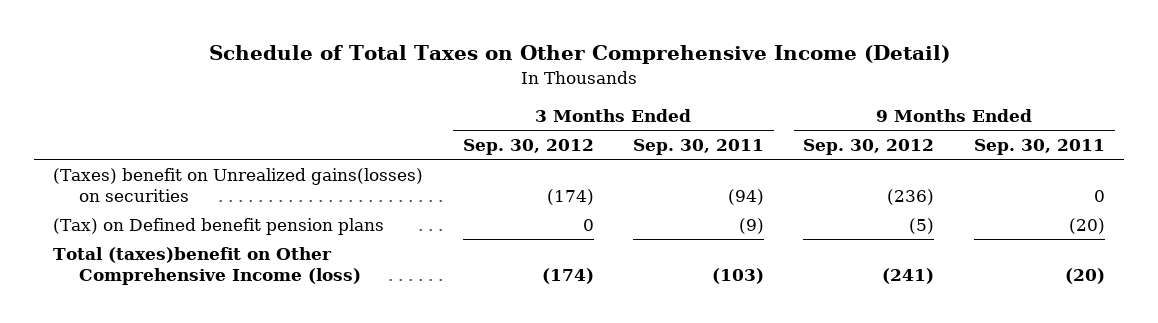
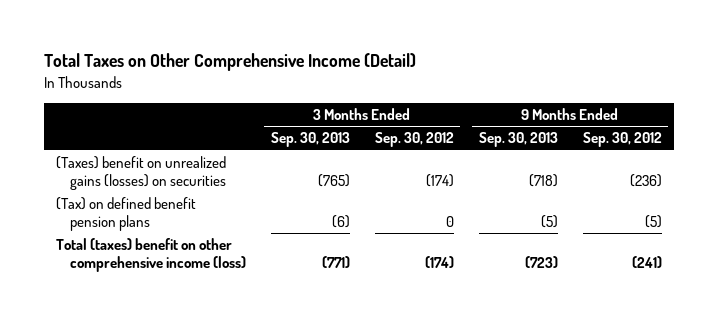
[209,45,951,65] Schedule of Total Taxes on Other Comprehensive Income (Detail) -> [43,53,416,72] Total Taxes on Other Comprehensive Income (Detail)
[633,139,765,156] Sep. 30, 2011 -> none
[973,139,1105,156] Sep. 30, 2011 -> none
none -> [270,132,350,148] Sep. 30, 2013
none -> [478,132,558,148] Sep. 30, 2013
[53,167,424,202] (Taxes) benefit on Unrealized gains(losses) on securities -> [56,156,227,190] (Taxes) benefit on unrealized gains (losses) on securities
[53,217,385,235] (Tax) on Defined benefit pension plans -> [56,197,197,231] (Tax) on defined benefit pension plans
[53,246,361,285] Total (taxes)benefit on Other Comprehensive Income (loss) -> [56,238,246,272] Total (taxes) benefit on other comprehensive income (loss)

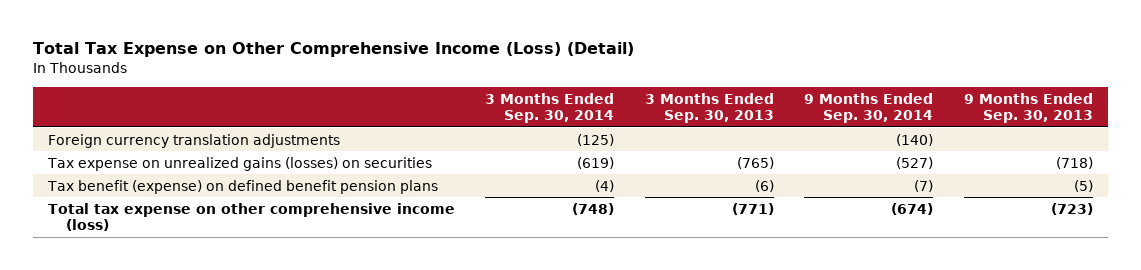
[43,53,416,72] Total Taxes on Other Comprehensive Income (Detail) -> [32,42,634,58] Total Tax Expense on Other Comprehensive Income (Loss) (Detail)
[374,132,454,148] Sep. 30, 2012 -> none
[582,132,662,148] Sep. 30, 2012 -> none
none -> [485,92,615,124] 3 Months Ended Sep. 30, 2014
none -> [804,92,934,124] 9 Months Ended Sep. 30, 2014
none -> [47,133,340,148] Foreign currency translation adjustments
[56,156,227,190] (Taxes) benefit on unrealized gains (losses) on securities -> [46,156,432,171] Tax expense on unrealized gains (losses) on securities
[56,197,197,231] (Tax) on defined benefit pension plans -> [46,179,438,194] Tax benefit (expense) on defined benefit pension plans
[56,238,246,272] Total (taxes) benefit on other comprehensive income (loss) -> [47,202,455,232] Total tax expense on other comprehensive income (loss)

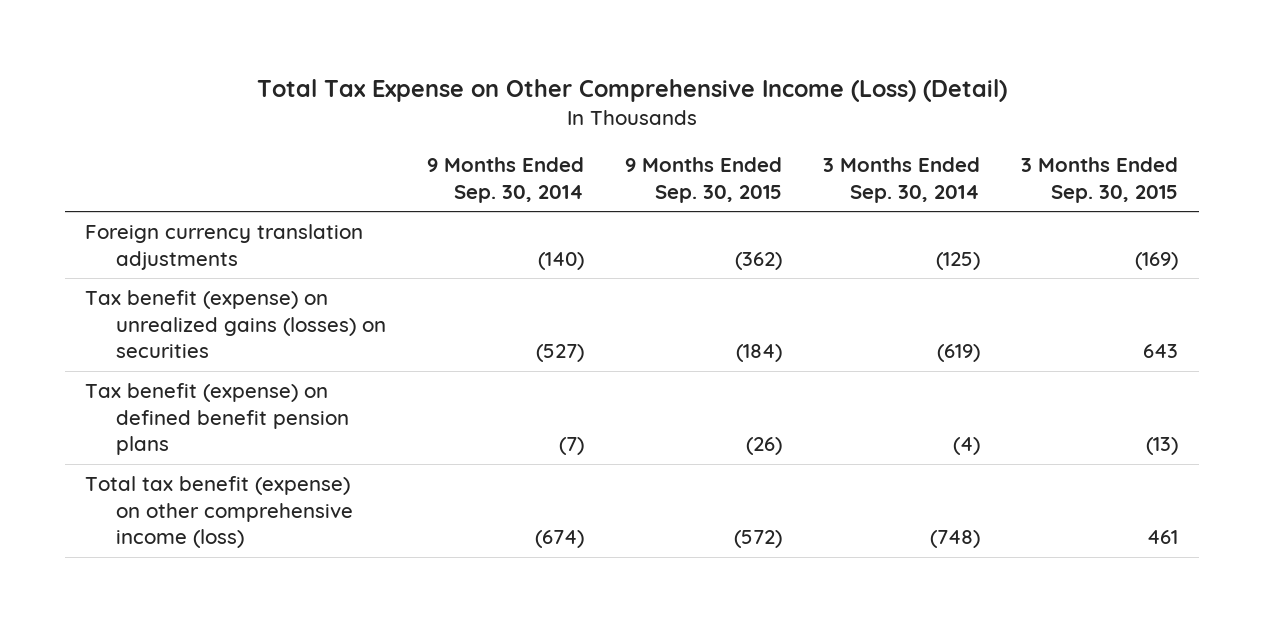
[644,92,774,124] 3 Months Ended Sep. 30, 2013 -> none
[963,92,1093,124] 9 Months Ended Sep. 30, 2013 -> none
none -> [625,157,783,203] 9 Months Ended Sep. 30, 2015
none -> [1021,157,1179,203] 3 Months Ended Sep. 30, 2015
[46,156,432,171] Tax expense on unrealized gains (losses) on securities -> [85,290,387,359] Tax benefit (expense) on unrealized gains (losses) on securities
[47,202,455,232] Total tax expense on other comprehensive income (loss) -> [85,476,354,549] Total tax benefit (expense) on other comprehensive income (loss)

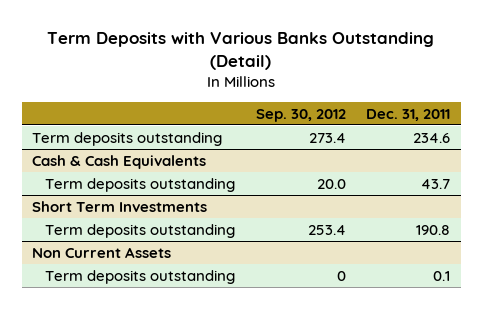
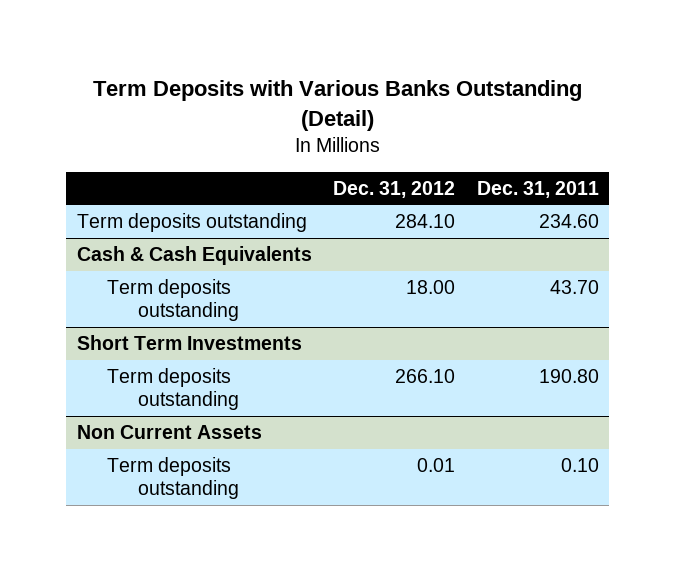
[255,108,346,122] Sep. 30, 2012 -> none
none -> [333,180,456,198] Dec. 31, 2012
[413,132,451,143] 234.6 -> [538,214,599,229] 234.60
[421,178,451,189] 43.7 -> [549,280,599,295] 43.70
[416,224,451,235] 190.8 -> [538,369,599,384] 190.80
[433,270,451,281] 0.1 -> [560,458,599,473] 0.10

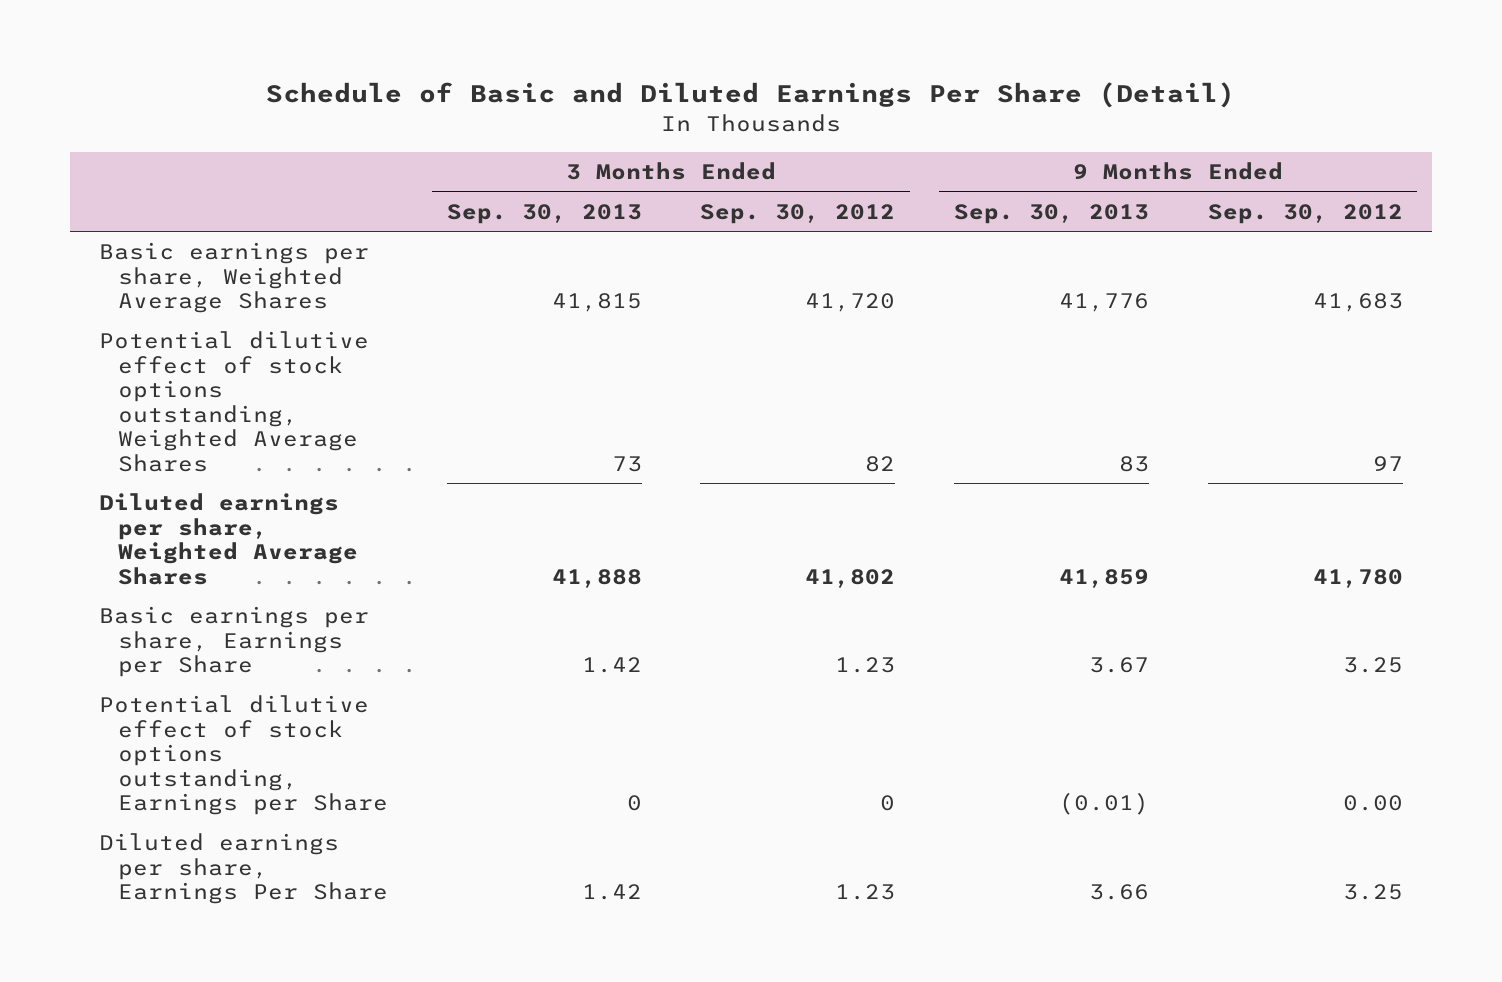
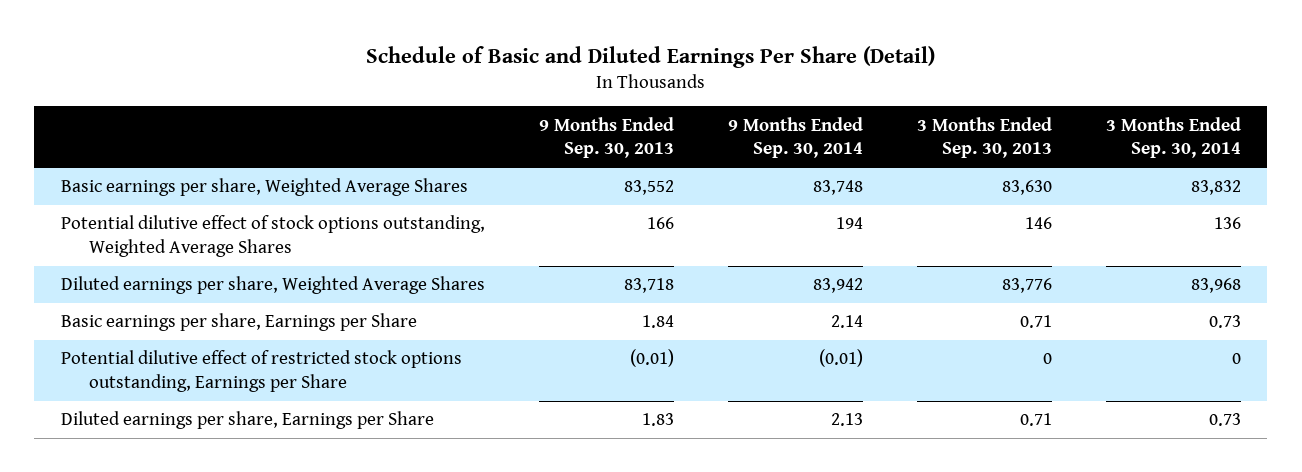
[700,203,896,224] Sep. 30, 2012 -> none
[1207,203,1403,224] Sep. 30, 2012 -> none
none -> [727,116,863,159] 9 Months Ended Sep. 30, 2014
none -> [1105,116,1241,159] 3 Months Ended Sep. 30, 2014
[551,293,642,313] 41,815 -> [1001,180,1052,196] 83,630
[1058,293,1149,313] 41,776 -> [623,180,674,196] 83,552
[611,455,642,472] 73 -> [1024,217,1052,230] 146
[1118,455,1149,472] 83 -> [646,217,674,230] 166
[551,568,642,588] 41,888 -> [1001,278,1052,294] 83,776
[1058,568,1149,588] 41,859 -> [623,278,674,294] 83,718
[581,657,642,674] 1.42 -> [1019,315,1052,329] 0.71
[1088,657,1149,674] 3.67 -> [641,315,674,329] 1.84
[98,695,388,816] Potential dilutive effect of stock options outstanding, Earnings per Share -> [61,350,463,392] Potential dilutive effect of restricted stock options outstanding, Earnings per Share
[98,833,388,905] Diluted earnings per share, Earnings Per Share -> [61,411,435,430] Diluted earnings per share, Earnings per Share
[581,884,642,901] 1.42 -> [1019,413,1052,427] 0.71
[1088,884,1149,901] 3.66 -> [641,413,674,427] 1.83

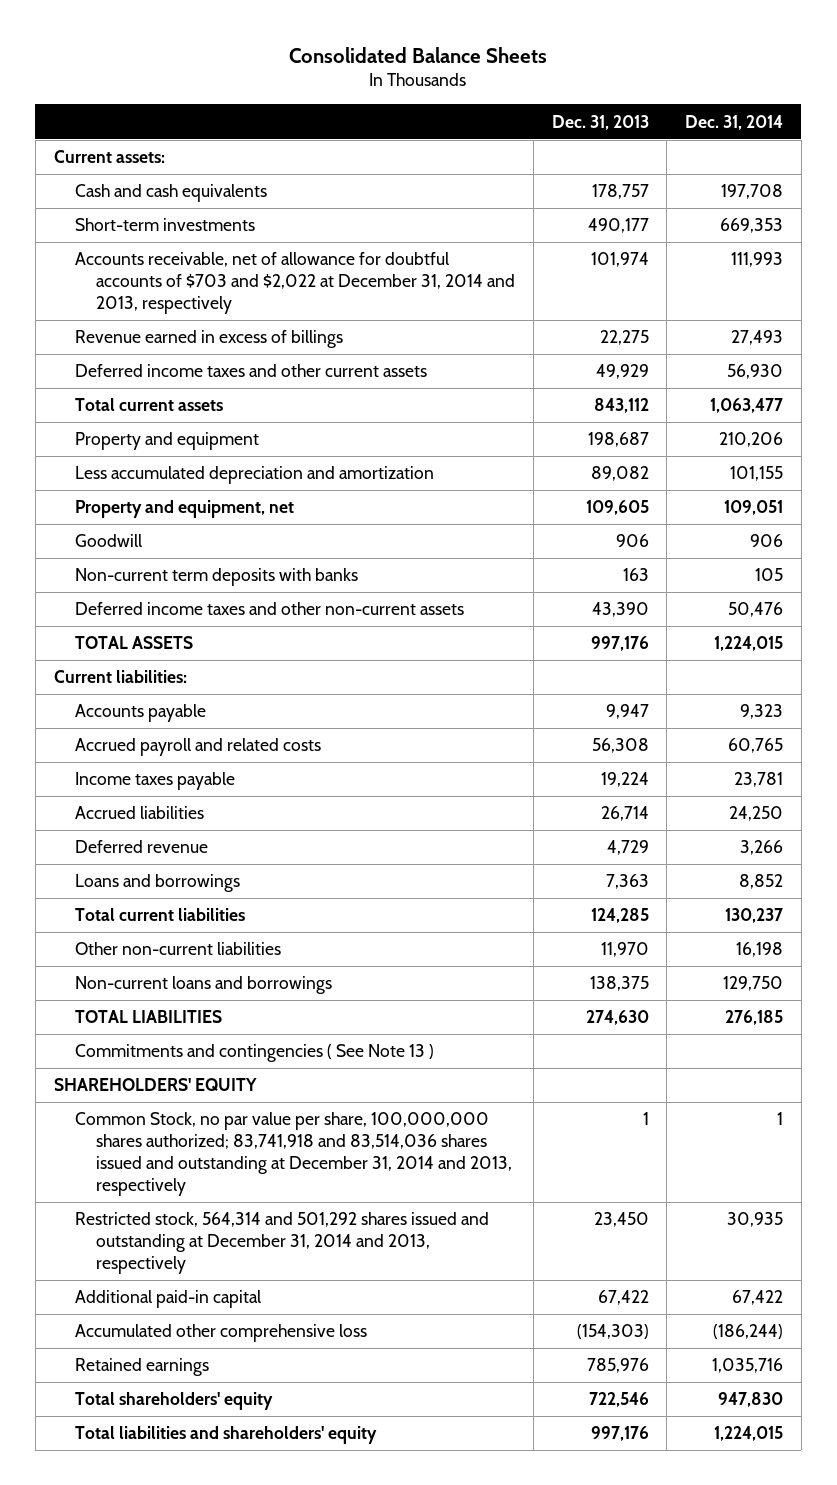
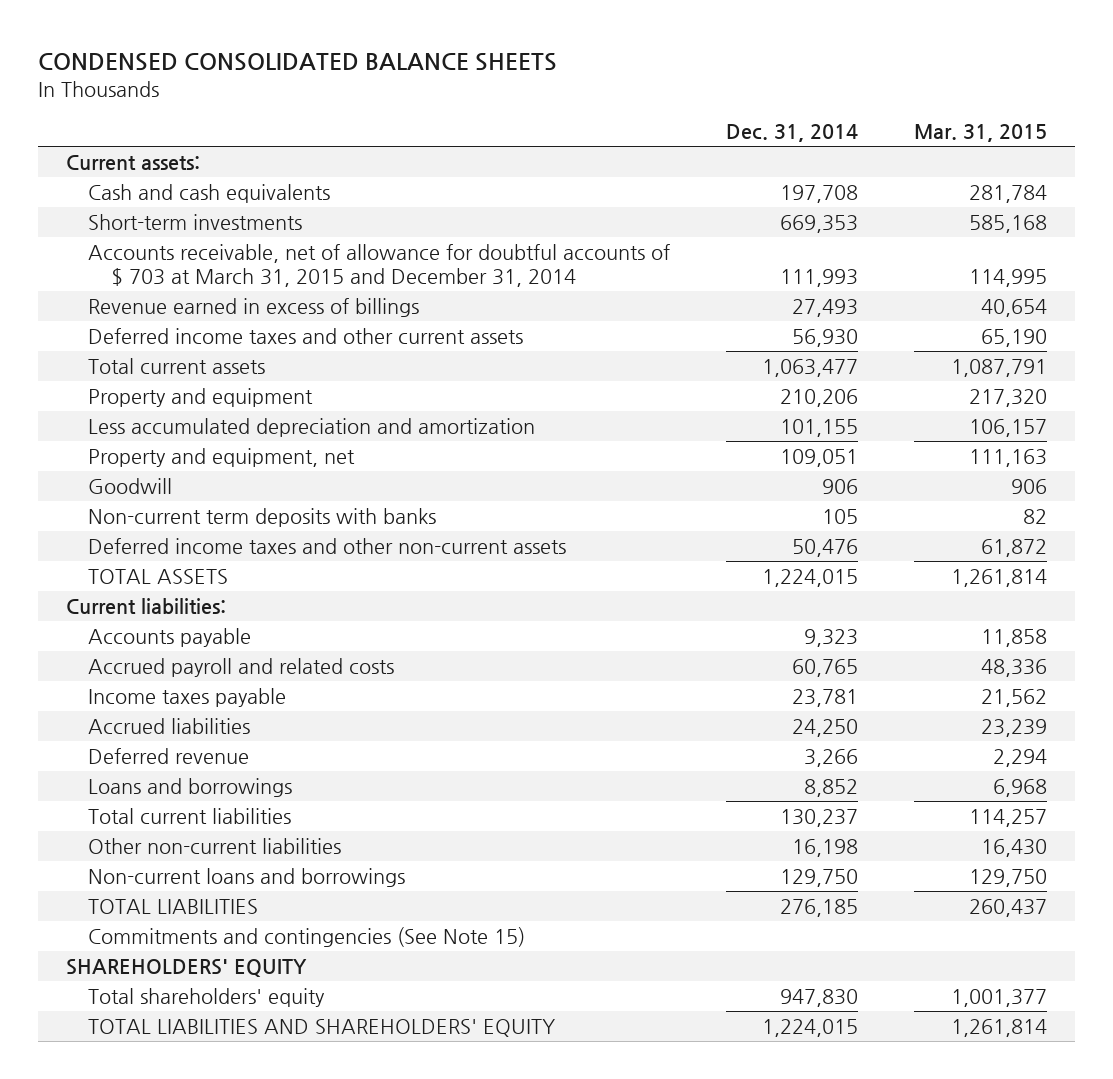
[289,46,548,63] Consolidated Balance Sheets -> [37,52,557,71] CONDENSED CONSOLIDATED BALANCE SHEETS
[551,114,649,130] Dec. 31, 2013 -> none
none -> [914,124,1048,143] Mar. 31, 2015
[74,252,516,314] Accounts receivable, net of allowance for doubtful accounts of $703 and $2,022 at December 31, 2014 and 2013, respectively -> [88,244,671,287] Accounts receivable, net of allowance for doubtful accounts of $ 703 at March 31, 2015 and December 31, 2014
[74,1044,434,1063] Commitments and contingencies ( See Note 13 ) -> [88,927,526,948] Commitments and contingencies (See Note 15)
[74,1112,513,1196] Common Stock, no par value per share, 100,000,000 shares authorized; 83,741,918 and 83,514,036 shares issued and outstanding at December 31, 2014 and 2013, respectively -> none
[74,1212,489,1274] Restricted stock, 564,314 and 501,292 shares issued and outstanding at December 31, 2014 and 2013, respectively -> none
[74,1290,261,1309] Additional paid-in capital -> none
[74,1324,367,1343] Accumulated other comprehensive loss -> none
[74,1358,209,1377] Retained earnings -> none
[74,1426,377,1445] Total liabilities and shareholders' equity -> [88,1019,556,1038] TOTAL LIABILITIES AND SHAREHOLDERS' EQUITY

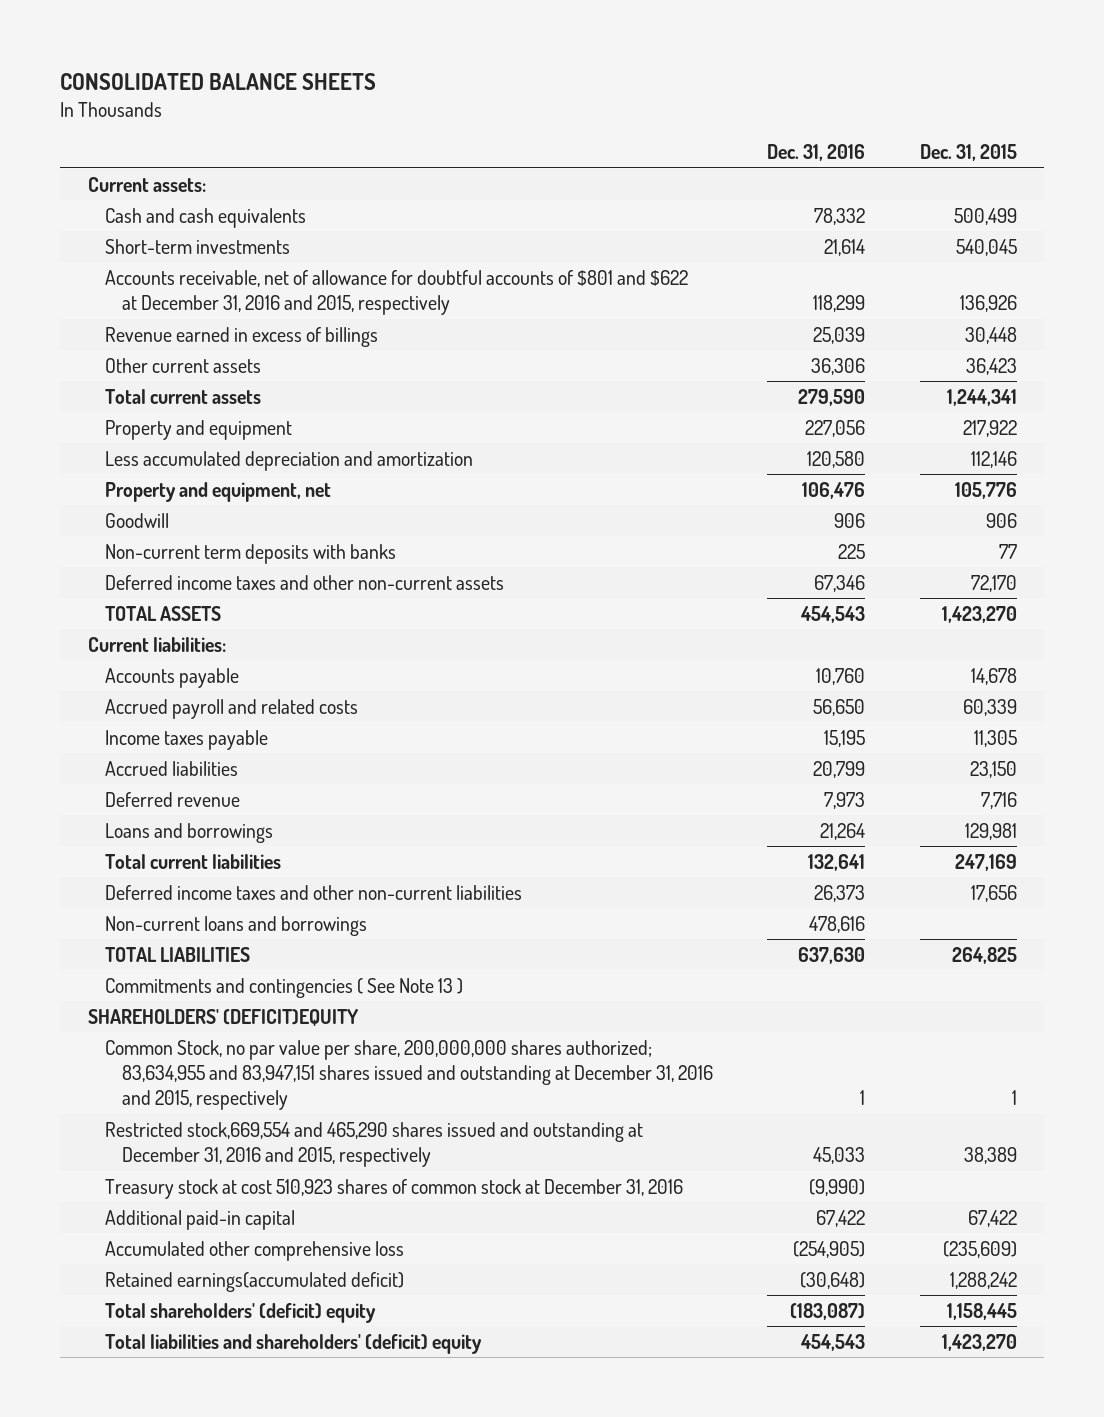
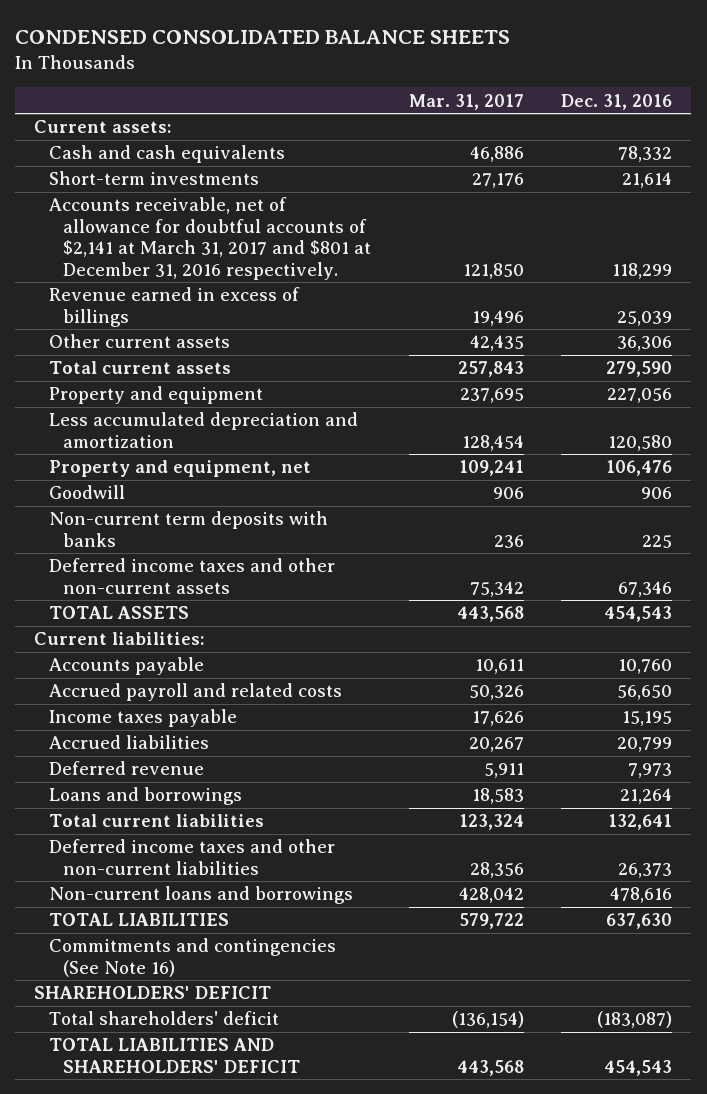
[60,73,377,91] CONSOLIDATED BALANCE SHEETS -> [15,30,511,45] CONDENSED CONSOLIDATED BALANCE SHEETS
[919,144,1017,162] Dec. 31, 2015 -> none
none -> [408,93,524,110] Mar. 31, 2017
[104,269,688,316] Accounts receivable, net of allowance for doubtful accounts of $801 and $622 at December 31, 2016 and 2015, respectively -> [48,197,372,280] Accounts receivable, net of allowance for doubtful accounts of $2,141 at March 31, 2017 and $801 at December 31, 2016 respectively.
[104,1039,713,1111] Common Stock, no par value per share, 200,000,000 shares authorized; 83,634,955 and 83,947,151 shares issued and outstanding at December 31, 2016 and 2015, respectively -> none
[104,1121,643,1168] Restricted stock,669,554 and 465,290 shares issued and outstanding at December 31, 2016 and 2015, respectively -> none
[104,1178,683,1199] Treasury stock at cost 510,923 shares of common stock at December 31, 2016 -> none
[104,1209,295,1230] Additional paid-in capital -> none
[104,1240,404,1261] Accumulated other comprehensive loss -> none
[104,1271,404,1292] Retained earnings(accumulated deficit) -> none
[104,977,463,998] Commitments and contingencies ( See Note 13 ) -> [48,938,336,977] Commitments and contingencies (See Note 16)
[87,1008,359,1026] SHAREHOLDERS' (DEFICIT)EQUITY -> [34,986,272,1000] SHAREHOLDERS' DEFICIT
[104,1302,376,1323] Total shareholders' (deficit) equity -> [48,1011,279,1026] Total shareholders' deficit
[104,1333,482,1354] Total liabilities and shareholders' (deficit) equity -> [48,1038,301,1073] TOTAL LIABILITIES AND SHAREHOLDERS' DEFICIT

